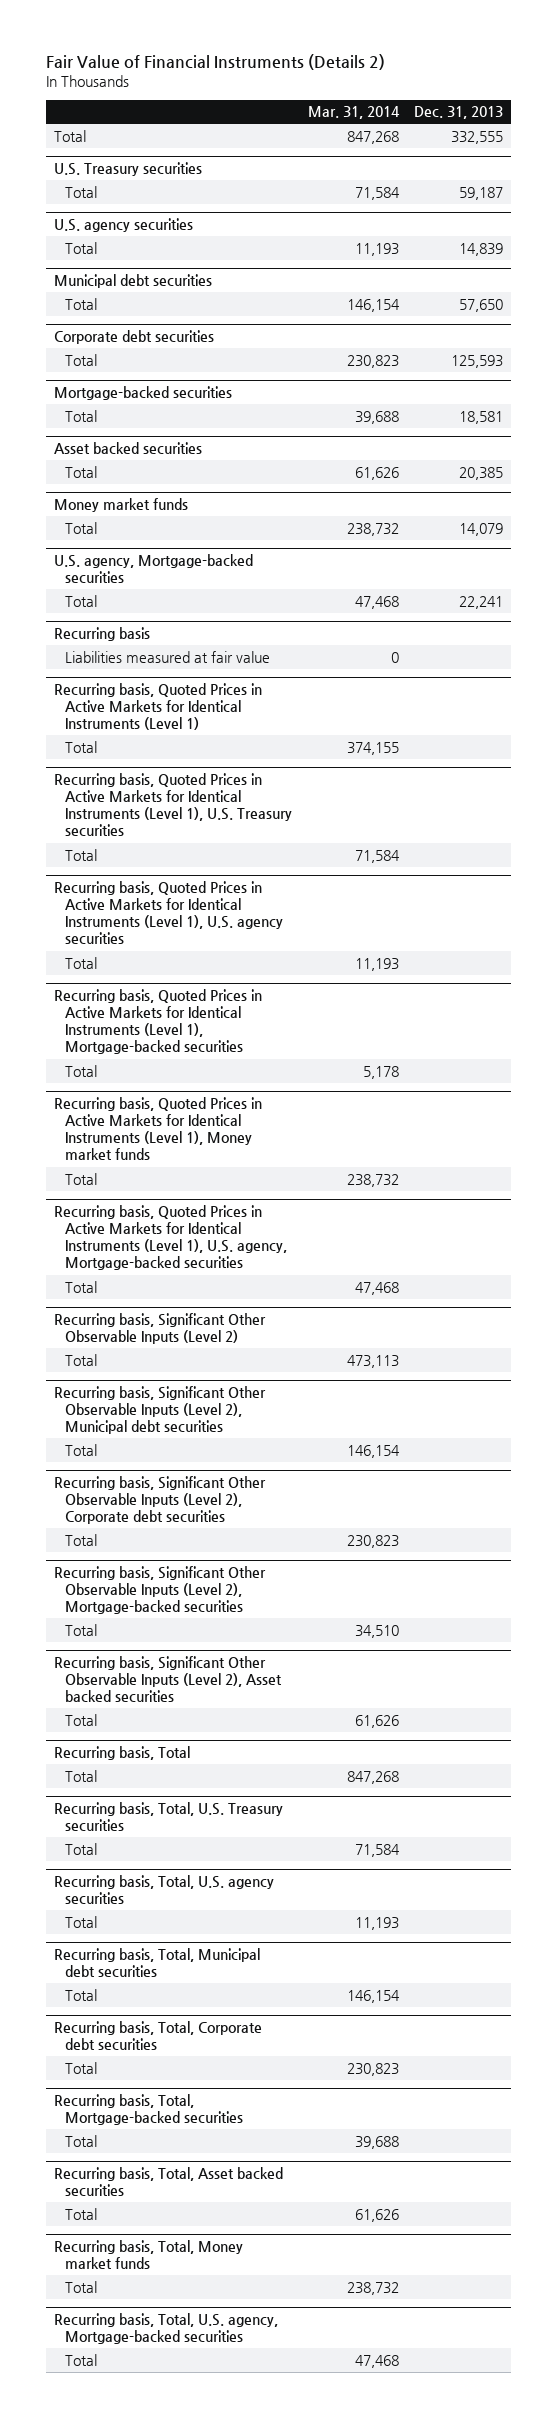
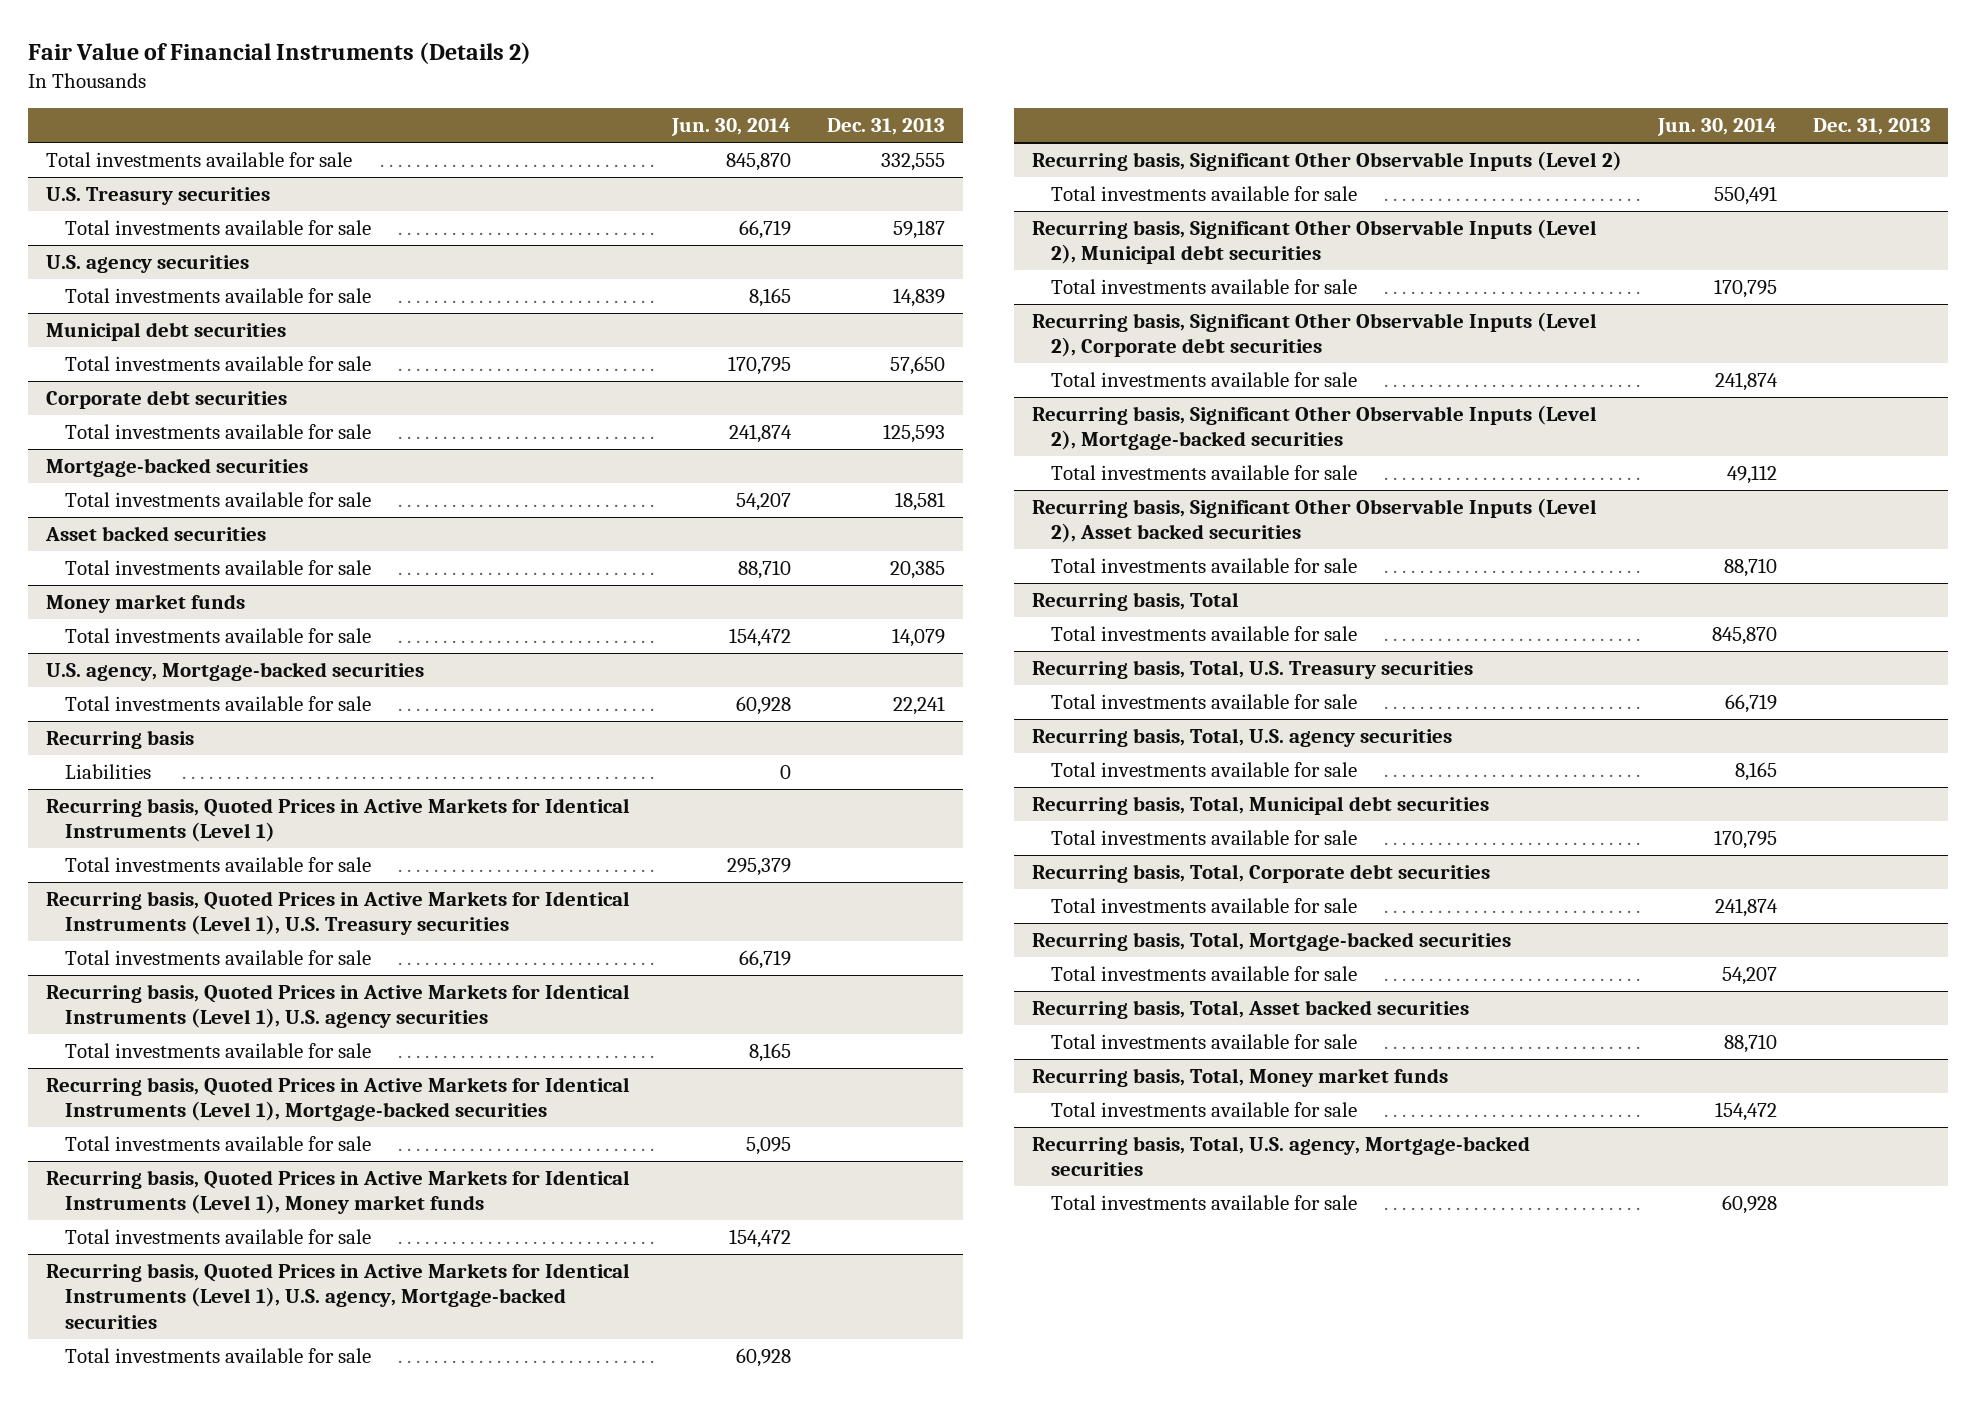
[307,106,400,120] Mar. 31, 2014 -> none
none -> [670,118,791,137] Jun. 30, 2014
[54,129,87,142] Total -> [46,151,353,167] Total investments available for sale
[65,185,98,198] Total -> [65,219,372,235] Total investments available for sale
[65,241,98,254] Total -> [65,287,372,303] Total investments available for sale
[65,297,98,310] Total -> [65,355,372,371] Total investments available for sale
[65,353,98,366] Total -> [65,423,372,439] Total investments available for sale
[65,409,98,422] Total -> [65,491,372,507] Total investments available for sale
[65,465,98,478] Total -> [65,559,372,575] Total investments available for sale
[65,521,98,534] Total -> [65,627,372,643] Total investments available for sale
[65,594,98,607] Total -> [65,695,372,711] Total investments available for sale
[65,650,271,663] Liabilities measured at fair value -> none
none -> [65,763,152,779] Liabilities
[65,740,98,753] Total -> [65,856,372,872] Total investments available for sale
[65,848,98,861] Total -> [65,949,372,965] Total investments available for sale
[65,956,98,969] Total -> [65,1042,372,1058] Total investments available for sale
[65,1064,98,1077] Total -> [65,1135,372,1151] Total investments available for sale
[65,1172,98,1185] Total -> [65,1228,372,1244] Total investments available for sale
[65,1280,98,1293] Total -> [65,1347,372,1363] Total investments available for sale
[65,1353,98,1366] Total -> [1051,185,1358,201] Total investments available for sale
[65,1443,98,1456] Total -> [1051,278,1358,294] Total investments available for sale
[65,1533,98,1546] Total -> [1051,371,1358,387] Total investments available for sale
[65,1623,98,1636] Total -> [1051,464,1358,480] Total investments available for sale
[65,1713,98,1726] Total -> [1051,557,1358,573] Total investments available for sale
[65,1769,98,1782] Total -> [1051,625,1358,641] Total investments available for sale
[65,1842,98,1855] Total -> [1051,693,1358,709] Total investments available for sale
[65,1915,98,1928] Total -> [1051,761,1358,777] Total investments available for sale
[65,1988,98,2001] Total -> [1051,829,1358,845] Total investments available for sale
[65,2061,98,2074] Total -> [1051,897,1358,913] Total investments available for sale
[65,2134,98,2147] Total -> [1051,965,1358,981] Total investments available for sale
[65,2207,98,2220] Total -> [1051,1033,1358,1049] Total investments available for sale
[65,2280,98,2293] Total -> [1051,1101,1358,1117] Total investments available for sale
[65,2353,98,2366] Total -> [1051,1194,1358,1210] Total investments available for sale

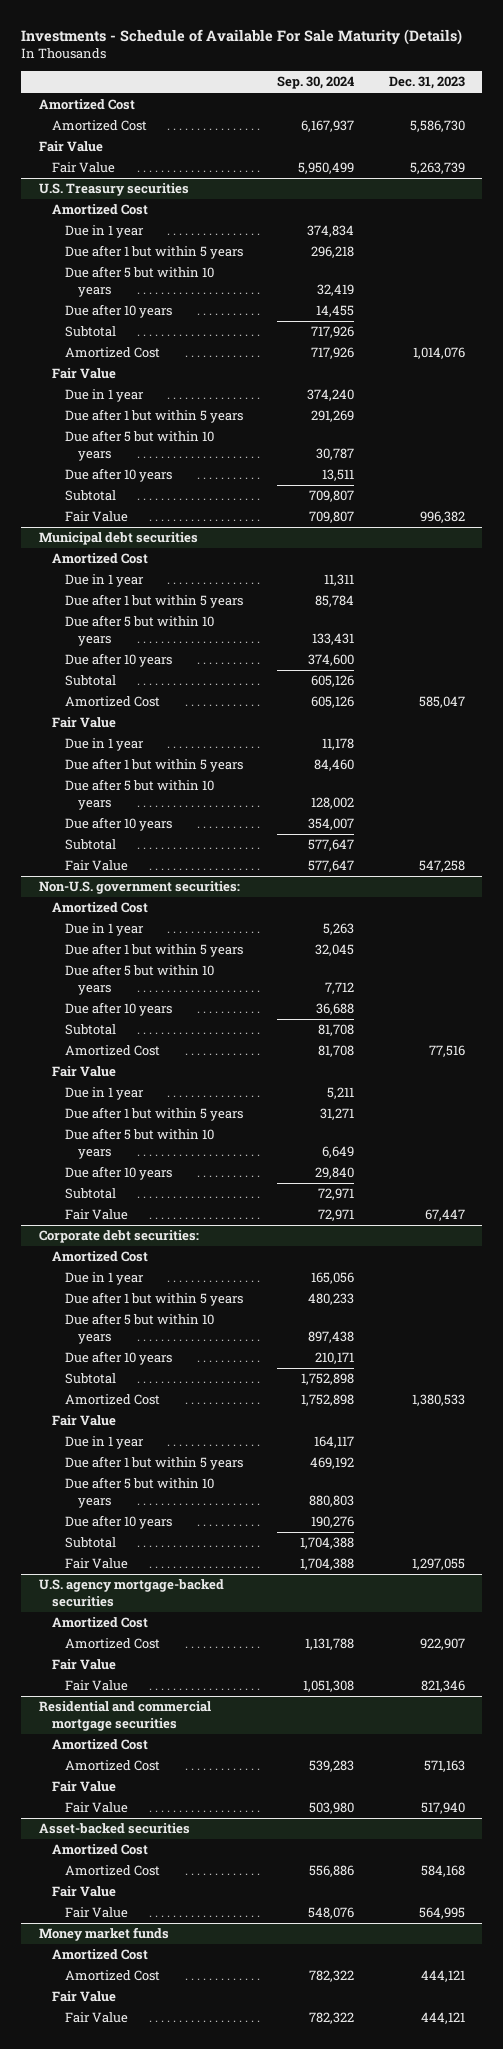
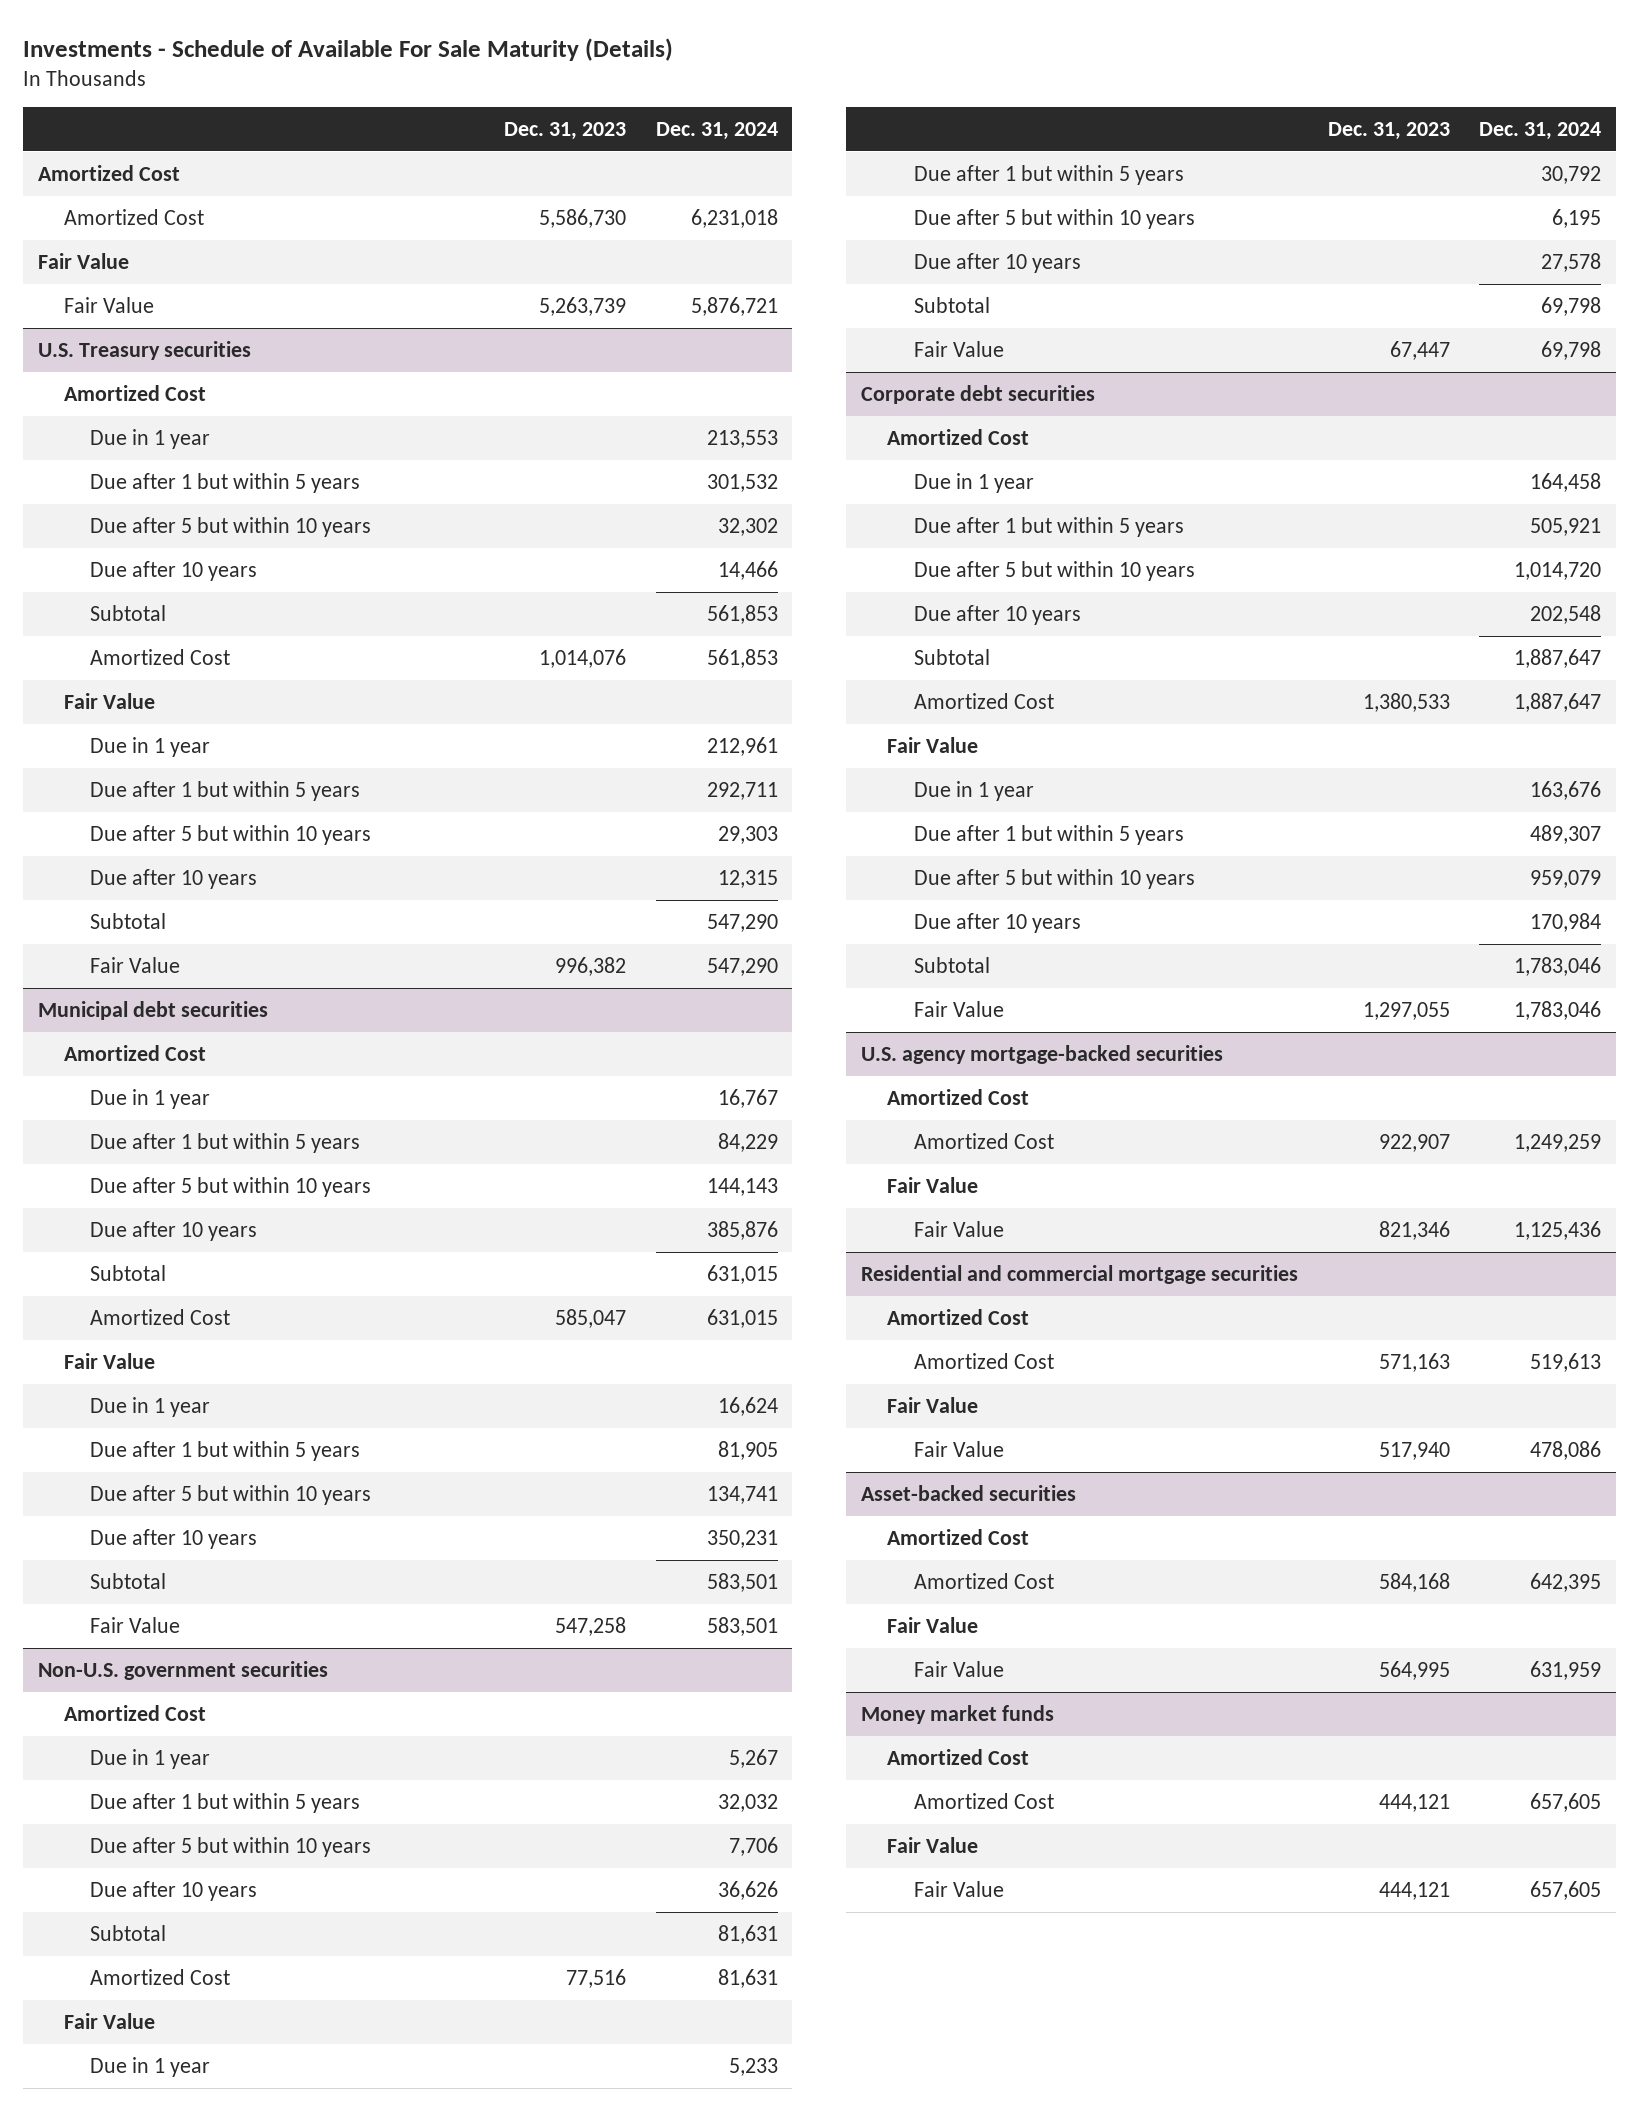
[277,76,355,90] Sep. 30, 2024 -> none
none -> [655,121,778,140] Dec. 31, 2024
[38,881,240,895] Non-U.S. government securities: -> [37,1660,328,1680] Non-U.S. government securities
[38,1230,199,1244] Corporate debt securities: -> [861,384,1096,404] Corporate debt securities

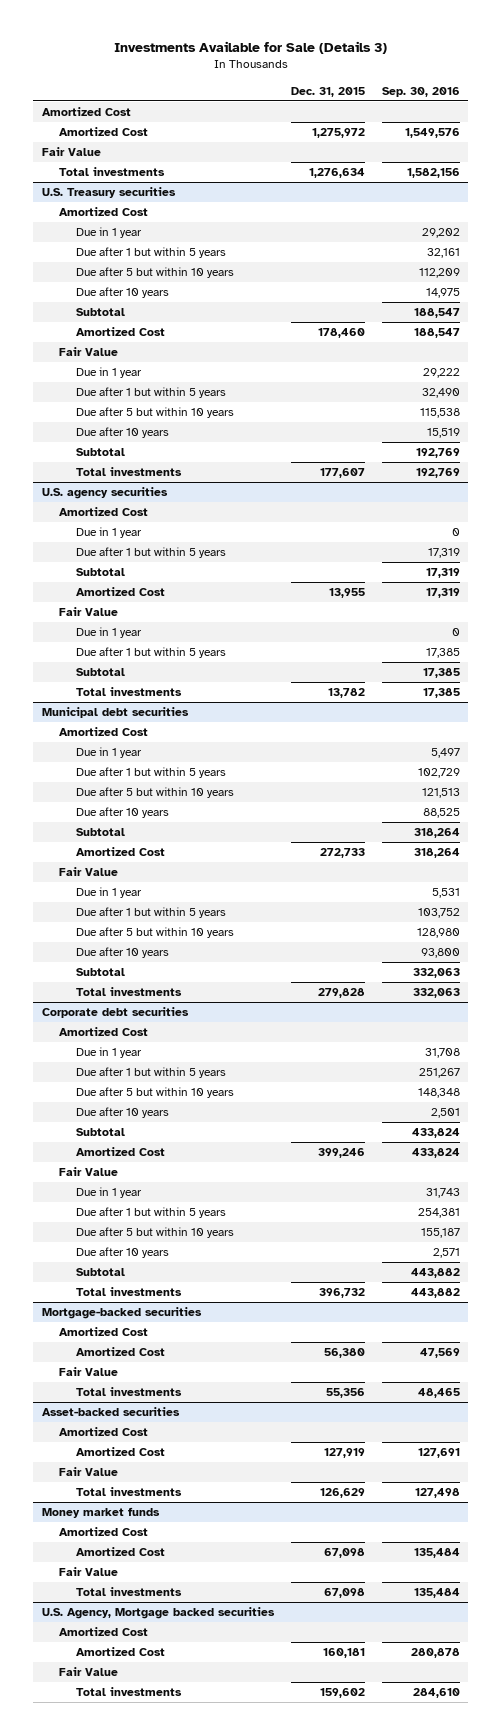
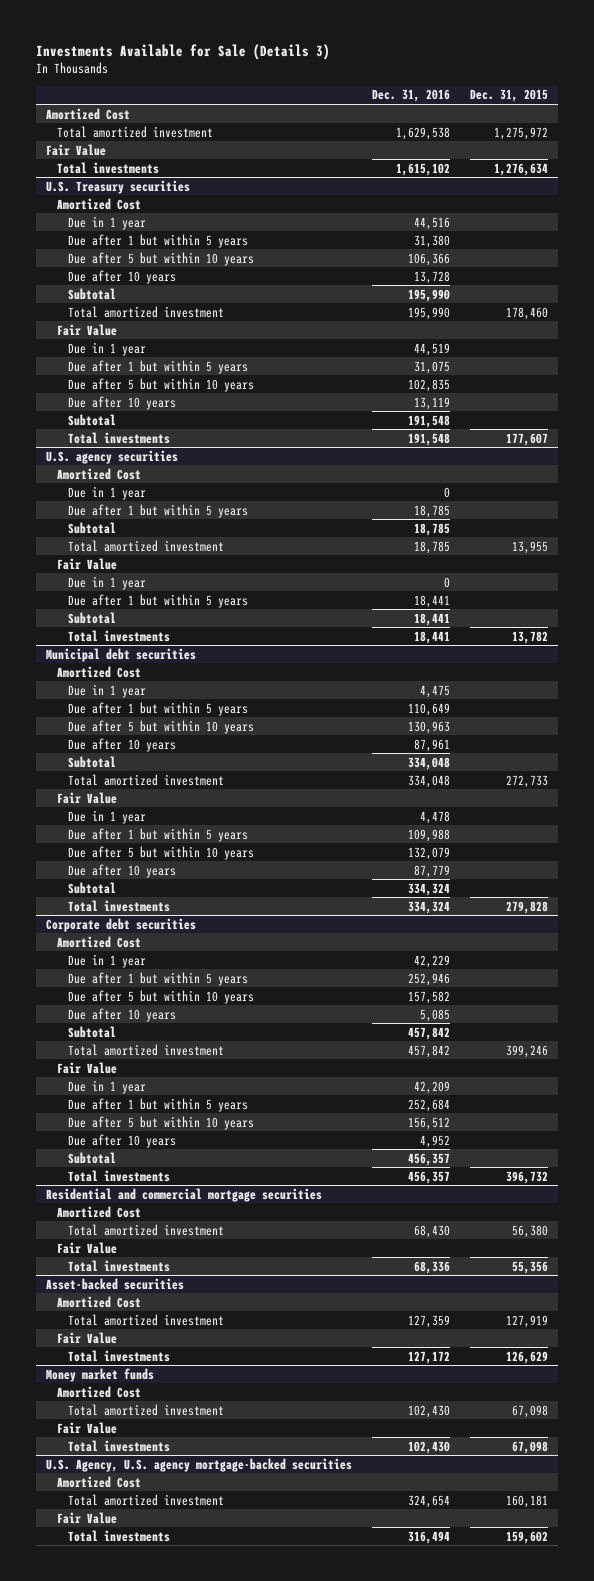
[381,86,460,97] Sep. 30, 2016 -> none
none -> [371,89,450,103] Dec. 31, 2016
[58,127,148,137] Amortized Cost -> [56,125,213,138] Total amortized investment
[76,327,166,337] Amortized Cost -> [67,305,224,318] Total amortized investment
[76,587,166,597] Amortized Cost -> [67,539,224,552] Total amortized investment
[76,847,166,857] Amortized Cost -> [67,773,224,786] Total amortized investment
[76,1147,166,1157] Amortized Cost -> [67,1043,224,1056] Total amortized investment
[41,1307,202,1320] Mortgage-backed securities -> [45,1187,322,1202] Residential and commercial mortgage securities
[76,1347,166,1357] Amortized Cost -> [67,1223,224,1236] Total amortized investment
[76,1447,166,1457] Amortized Cost -> [67,1313,224,1326] Total amortized investment
[76,1547,166,1557] Amortized Cost -> [67,1403,224,1416] Total amortized investment
[41,1607,275,1620] U.S. Agency, Mortgage backed securities -> [45,1457,352,1472] U.S. Agency, U.S. agency mortgage-backed securities
[76,1647,166,1657] Amortized Cost -> [67,1493,224,1506] Total amortized investment

